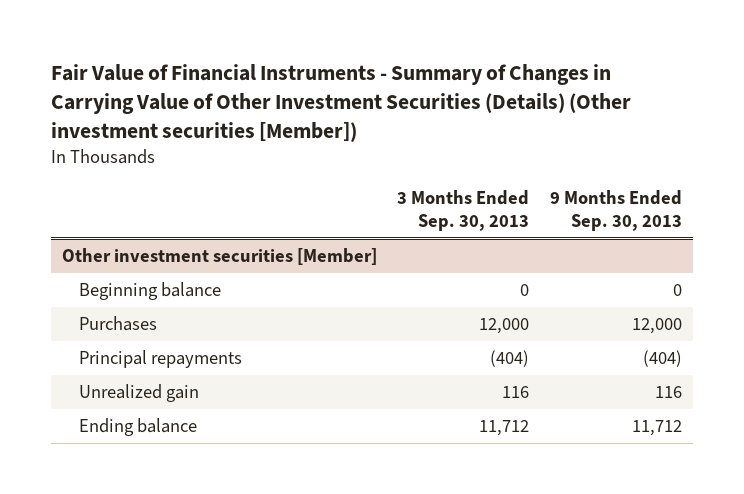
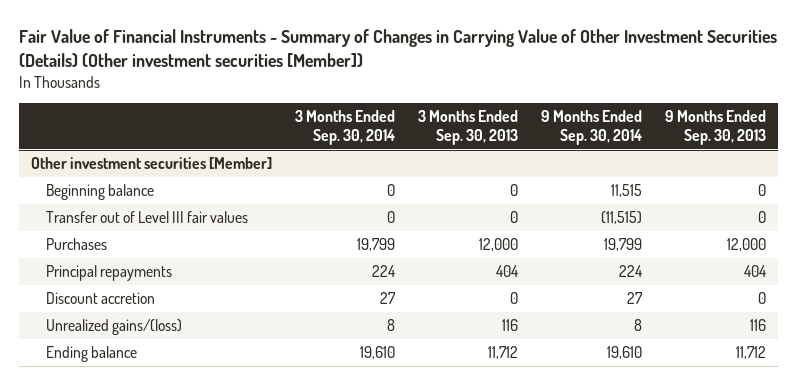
none -> [294,109,395,146] 3 Months Ended Sep. 30, 2014
none -> [541,109,643,146] 9 Months Ended Sep. 30, 2014
none -> [46,210,249,223] Transfer out of Level III fair values
[490,350,530,368] (404) -> [496,264,520,277] 404
[643,350,683,368] (404) -> [744,264,768,277] 404
none -> [46,291,156,304] Discount accretion
[79,384,200,403] Unrealized gain -> [46,318,183,335] Unrealized gains/(loss)

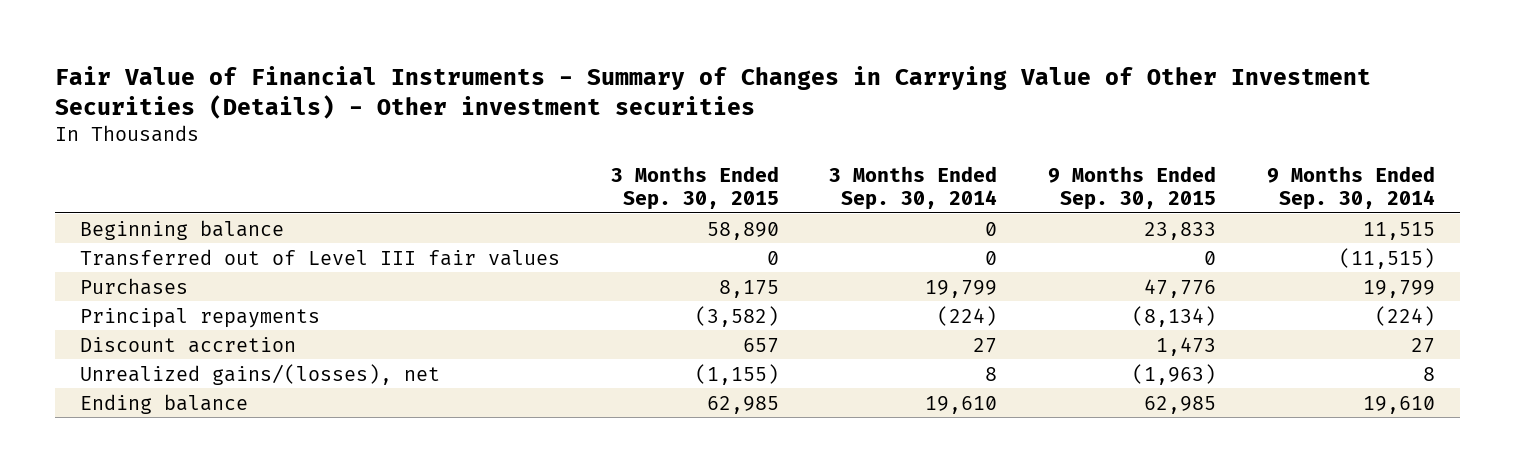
[19,29,778,67] Fair Value of Financial Instruments - Summary of Changes in Carrying Value of Other Investment Securities (Details) (Other investment securities [Member]) -> [54,65,1371,120] Fair Value of Financial Instruments - Summary of Changes in Carrying Value of Other Investment Securities (Details) - Other investment securities
[418,109,519,146] 3 Months Ended Sep. 30, 2013 -> none
[665,109,767,146] 9 Months Ended Sep. 30, 2013 -> none
none -> [610,166,779,210] 3 Months Ended Sep. 30, 2015
none -> [1048,166,1217,210] 9 Months Ended Sep. 30, 2015
[30,156,272,169] Other investment securities [Member] -> none
[46,210,249,223] Transfer out of Level III fair values -> [80,248,561,266] Transferred out of Level III fair values
[371,264,396,277] 224 -> [937,305,998,326] (224)
[619,264,644,277] 224 -> [1374,305,1435,326] (224)
[46,318,183,335] Unrealized gains/(loss) -> [80,363,441,385] Unrealized gains/(losses), net

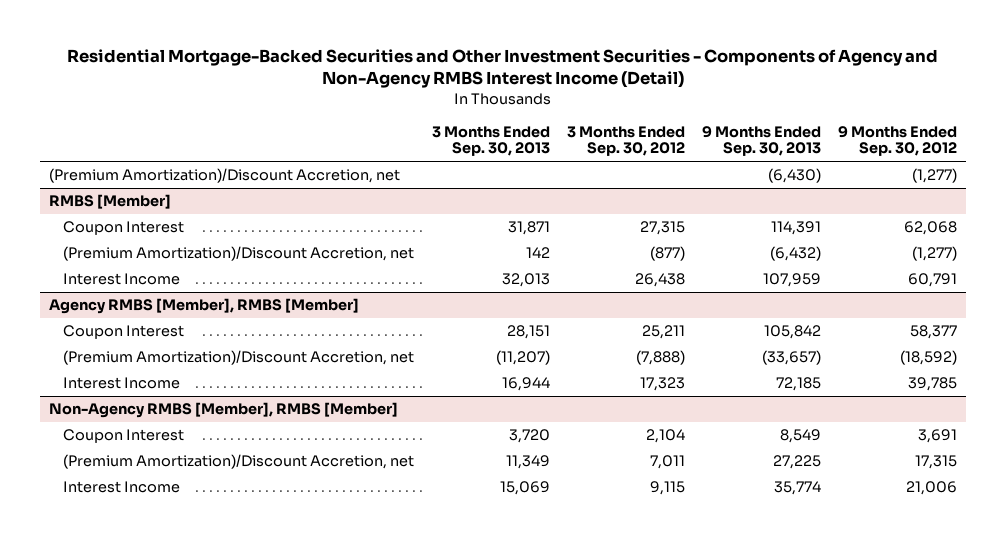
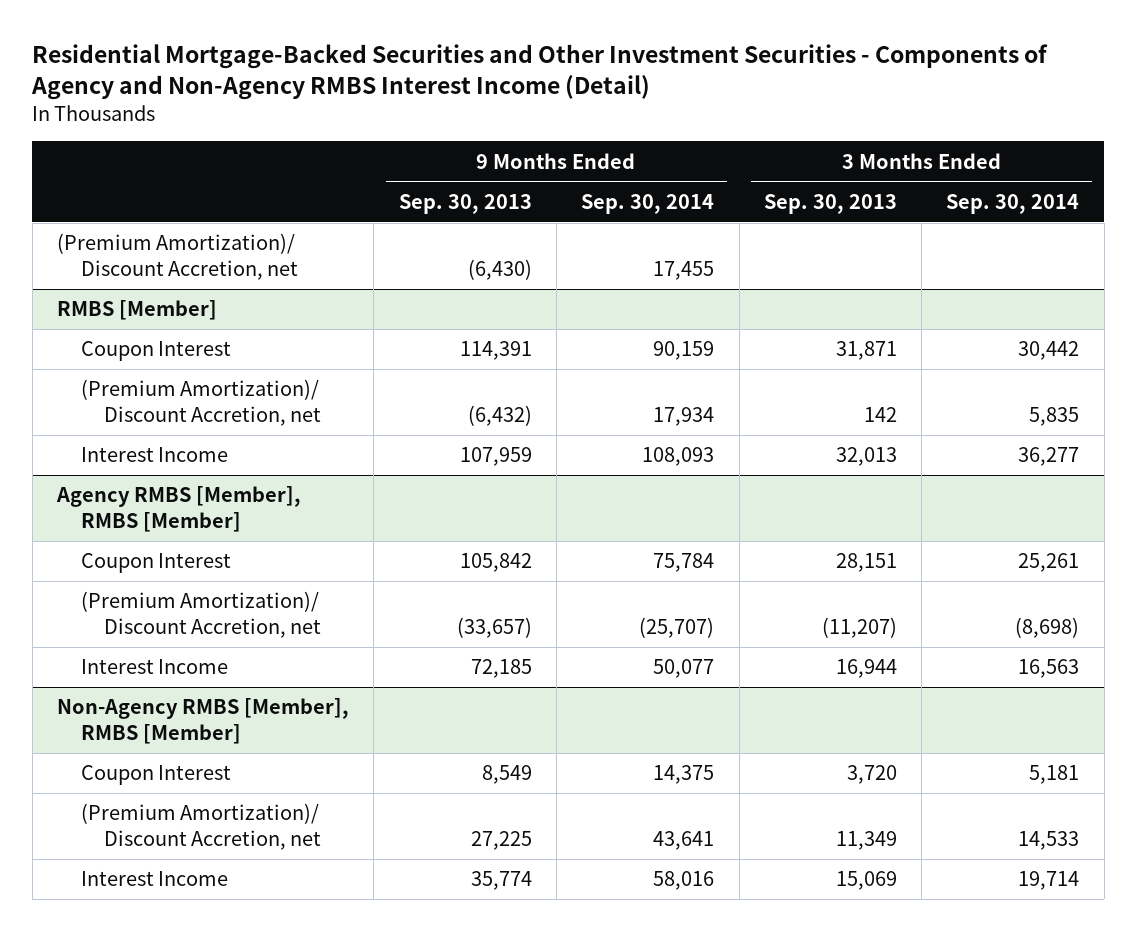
[566,125,685,157] 3 Months Ended Sep. 30, 2012 -> none
[838,125,958,157] 9 Months Ended Sep. 30, 2012 -> none
none -> [581,193,715,214] Sep. 30, 2014
none -> [946,193,1080,214] Sep. 30, 2014
[48,168,400,184] (Premium Amortization)/Discount Accretion, net -> [57,233,298,281] (Premium Amortization)/ Discount Accretion, net
[63,246,415,262] (Premium Amortization)/Discount Accretion, net -> [80,379,322,427] (Premium Amortization)/ Discount Accretion, net
[63,350,415,366] (Premium Amortization)/Discount Accretion, net -> [80,591,322,639] (Premium Amortization)/ Discount Accretion, net
[63,454,415,470] (Premium Amortization)/Discount Accretion, net -> [80,803,322,851] (Premium Amortization)/ Discount Accretion, net

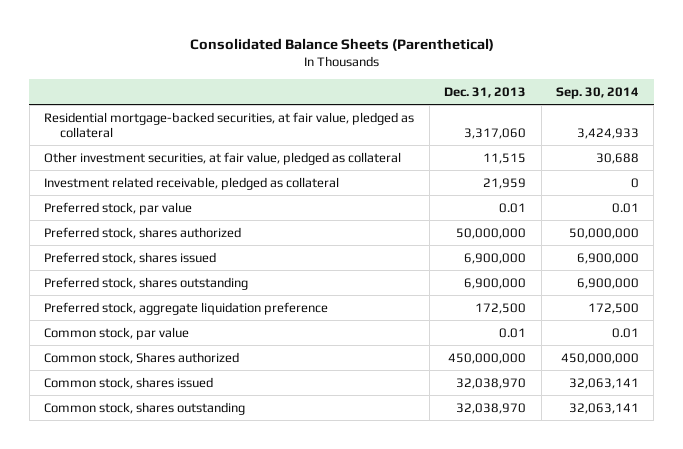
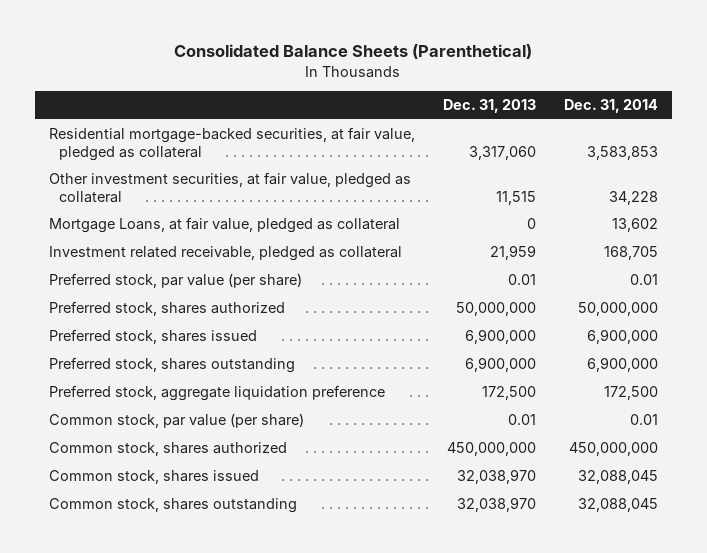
[556,86,640,99] Sep. 30, 2014 -> none
none -> [563,99,658,114] Dec. 31, 2014
none -> [48,217,400,234] Mortgage Loans, at fair value, pledged as collateral
[44,201,193,215] Preferred stock, par value -> [48,273,302,289] Preferred stock, par value (per share)
[44,326,190,340] Common stock, par value -> [48,413,304,429] Common stock, par value (per share)
[44,351,240,364] Common stock, Shares authorized -> [48,442,287,457] Common stock, shares authorized

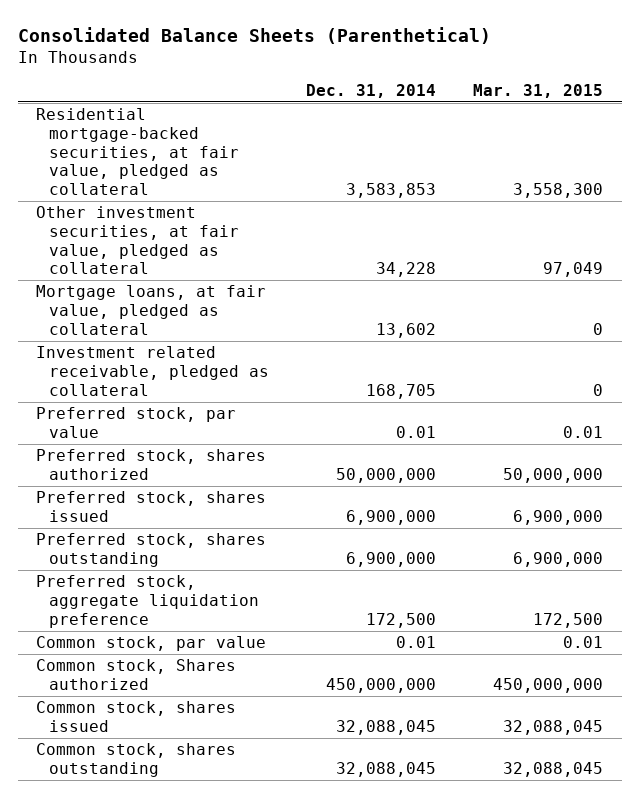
[442,99,536,114] Dec. 31, 2013 -> none
none -> [473,83,604,98] Mar. 31, 2015
[48,217,400,234] Mortgage Loans, at fair value, pledged as collateral -> [36,285,267,335] Mortgage loans, at fair value, pledged as collateral
[48,273,302,289] Preferred stock, par value (per share) -> [36,407,237,439] Preferred stock, par value
[48,413,304,429] Common stock, par value (per share) -> [36,636,267,652] Common stock, par value
[48,442,287,457] Common stock, shares authorized -> [36,659,237,691] Common stock, Shares authorized

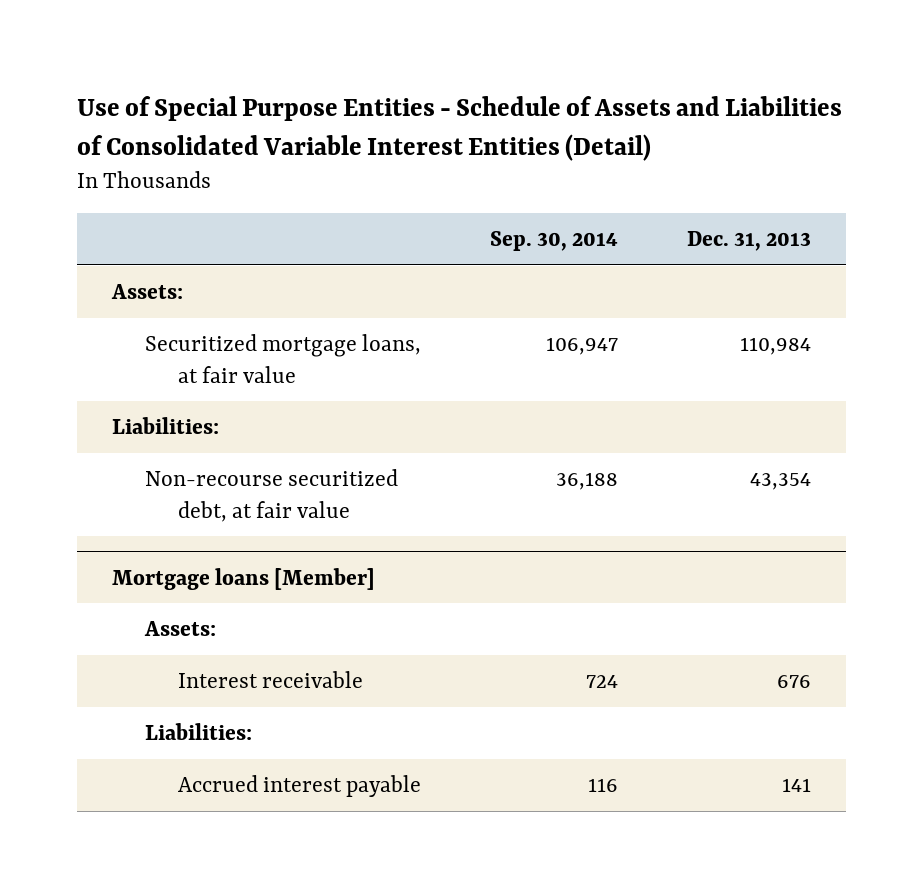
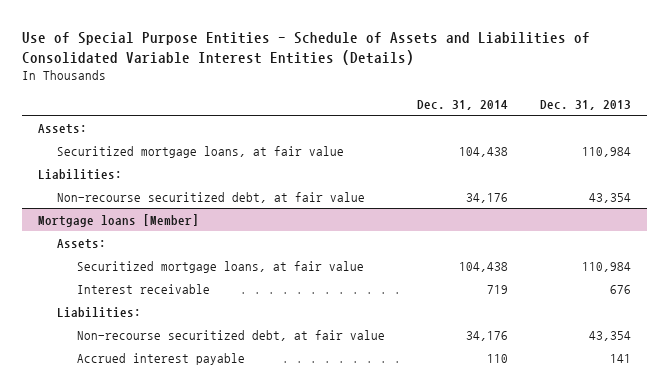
[77,95,843,161] Use of Special Purpose Entities - Schedule of Assets and Liabilities of Consolidated Variable Interest Entities (Detail) -> [22,32,591,66] Use of Special Purpose Entities - Schedule of Assets and Liabilities of Consolidated Variable Interest Entities (Details)
[490,231,619,252] Sep. 30, 2014 -> none
none -> [416,99,508,110] Dec. 31, 2014
none -> [76,260,364,273] Securitized mortgage loans, at fair value
none -> [76,329,385,341] Non-recourse securitized debt, at fair value

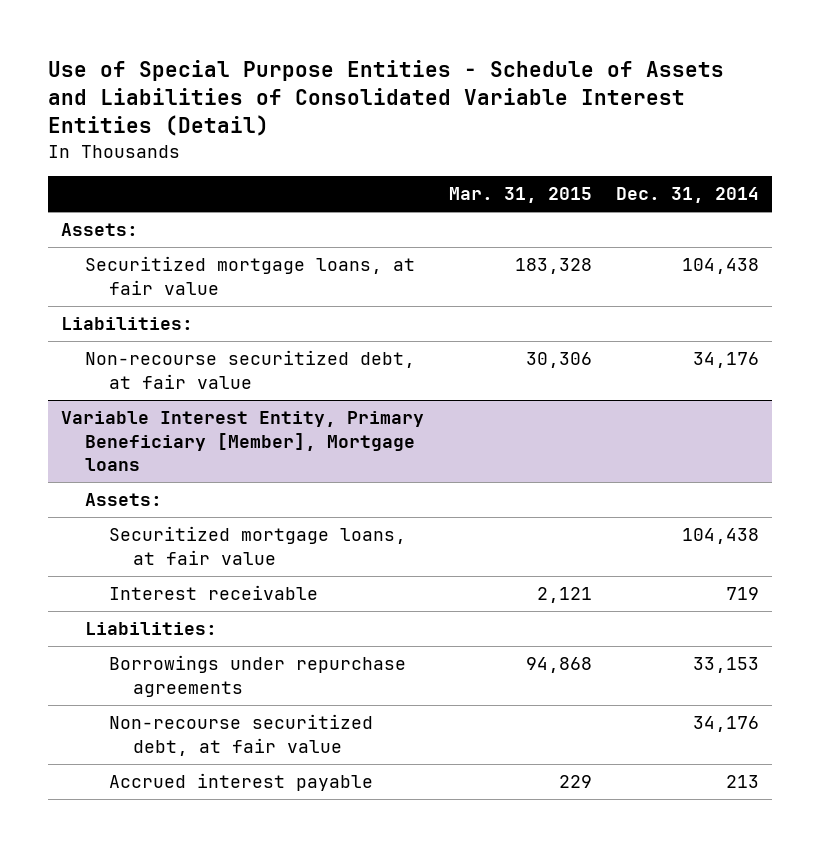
[22,32,591,66] Use of Special Purpose Entities - Schedule of Assets and Liabilities of Consolidated Variable Interest Entities (Details) -> [48,59,725,137] Use of Special Purpose Entities - Schedule of Assets and Liabilities of Consolidated Variable Interest Entities (Detail)
[540,99,632,110] Dec. 31, 2013 -> none
none -> [448,187,592,204] Mar. 31, 2015
[38,213,200,227] Mortgage loans [Member] -> none
none -> [60,411,424,472] Variable Interest Entity, Primary Beneficiary [Member], Mortgage loans
none -> [108,655,406,697] Borrowings under repurchase agreements
[486,353,508,363] 110 -> [726,775,760,789] 213

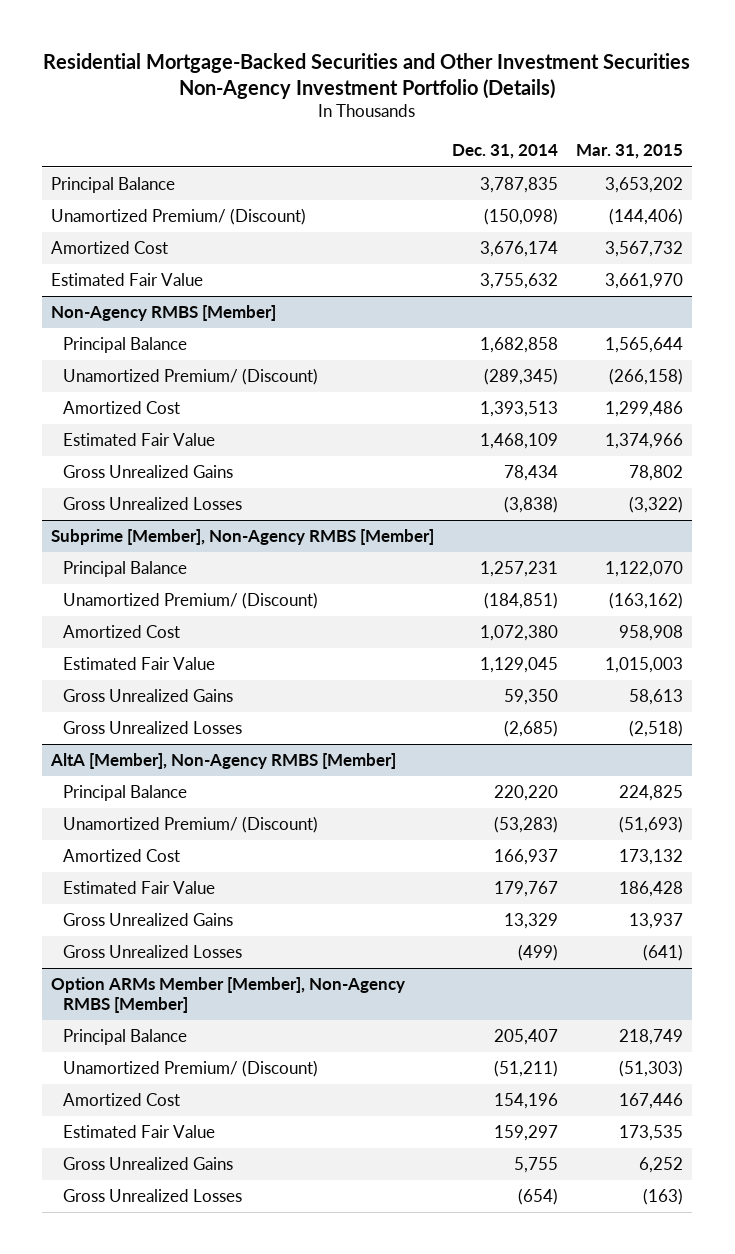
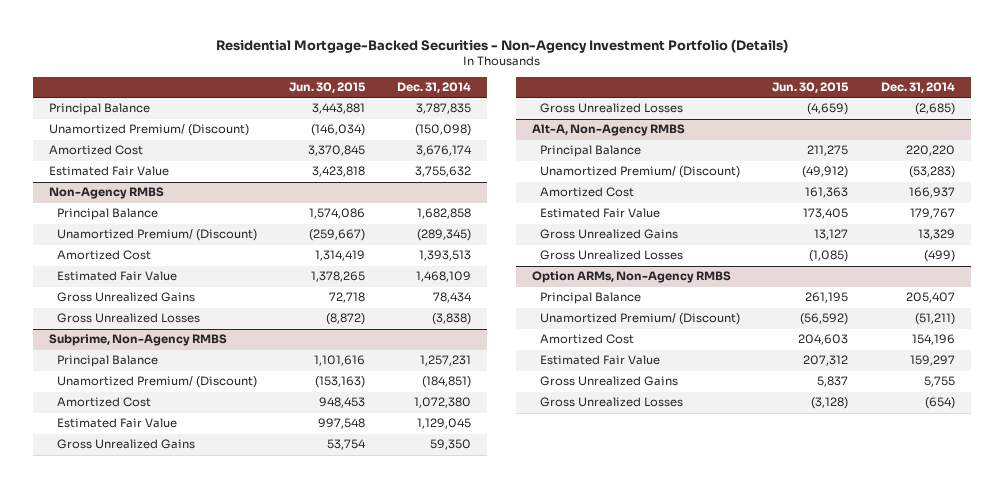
[43,52,691,99] Residential Mortgage-Backed Securities and Other Investment Securities Non-Agency Investment Portfolio (Details) -> [215,39,788,54] Residential Mortgage-Backed Securities - Non-Agency Investment Portfolio (Details)
[576,144,684,160] Mar. 31, 2015 -> none
none -> [289,82,367,94] Jun. 30, 2015
[51,305,277,322] Non-Agency RMBS [Member] -> [48,187,164,200] Non-Agency RMBS
[51,529,435,546] Subprime [Member], Non-Agency RMBS [Member] -> [48,334,227,347] Subprime, Non-Agency RMBS
[50,753,397,770] AltA [Member], Non-Agency RMBS [Member] -> none
none -> [531,124,685,137] Alt-A, Non-Agency RMBS
[51,977,406,1014] Option ARMs Member [Member], Non-Agency RMBS [Member] -> [531,271,731,284] Option ARMs, Non-Agency RMBS

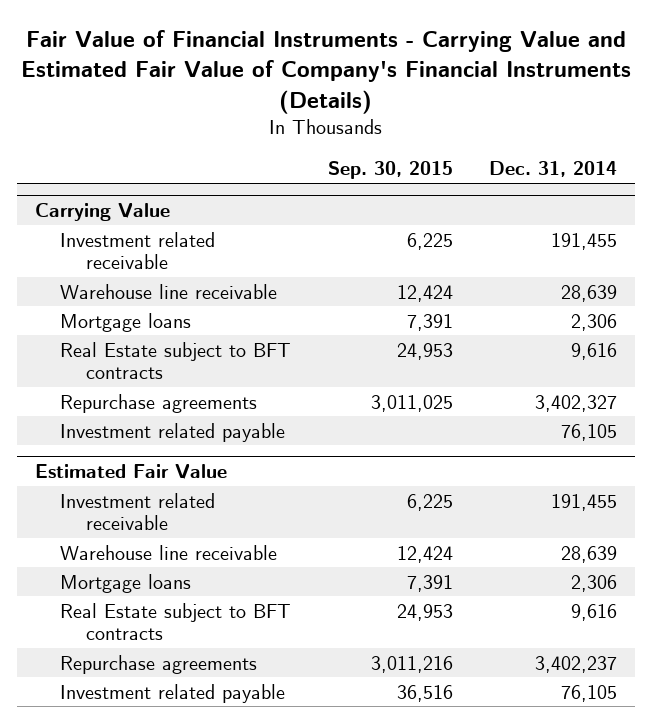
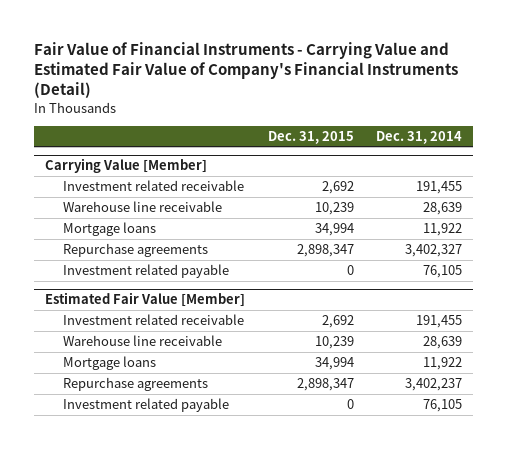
[21,30,632,114] Fair Value of Financial Instruments - Carrying Value and Estimated Fair Value of Company's Financial Instruments (Details) -> [34,41,459,99] Fair Value of Financial Instruments - Carrying Value and Estimated Fair Value of Company's Financial Instruments (Detail)
[327,161,453,180] Sep. 30, 2015 -> none
none -> [267,130,354,144] Dec. 31, 2015
[34,203,170,222] Carrying Value -> [45,158,208,174] Carrying Value [Member]
[60,341,292,380] Real Estate subject to BFT contracts -> none
[571,313,618,331] 2,306 -> [422,223,462,237] 11,922
[34,464,227,480] Estimated Fair Value -> [45,292,246,308] Estimated Fair Value [Member]
[60,602,292,641] Real Estate subject to BFT contracts -> none
[571,574,618,592] 2,306 -> [422,357,462,371] 11,922

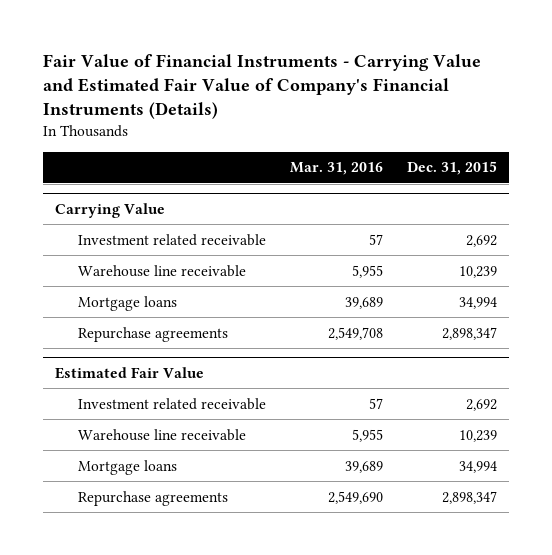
[34,41,459,99] Fair Value of Financial Instruments - Carrying Value and Estimated Fair Value of Company's Financial Instruments (Detail) -> [42,53,481,120] Fair Value of Financial Instruments - Carrying Value and Estimated Fair Value of Company's Financial Instruments (Details)
[375,130,462,144] Dec. 31, 2014 -> none
none -> [290,162,384,176] Mar. 31, 2016
[45,158,208,174] Carrying Value [Member] -> [54,202,165,218] Carrying Value
[62,264,229,279] Investment related payable -> none
[45,292,246,308] Estimated Fair Value [Member] -> [54,366,204,379] Estimated Fair Value
[62,398,229,413] Investment related payable -> none

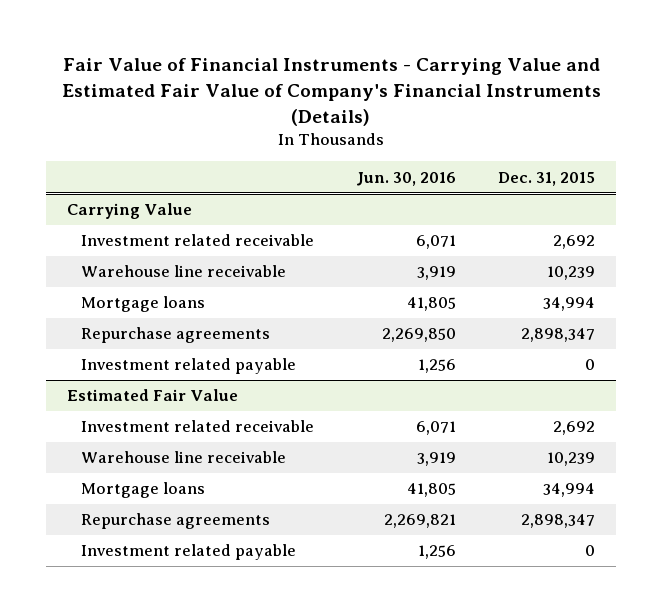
[290,162,384,176] Mar. 31, 2016 -> none
none -> [356,171,457,186] Jun. 30, 2016
none -> [81,358,297,375] Investment related payable
none -> [81,544,297,561] Investment related payable

